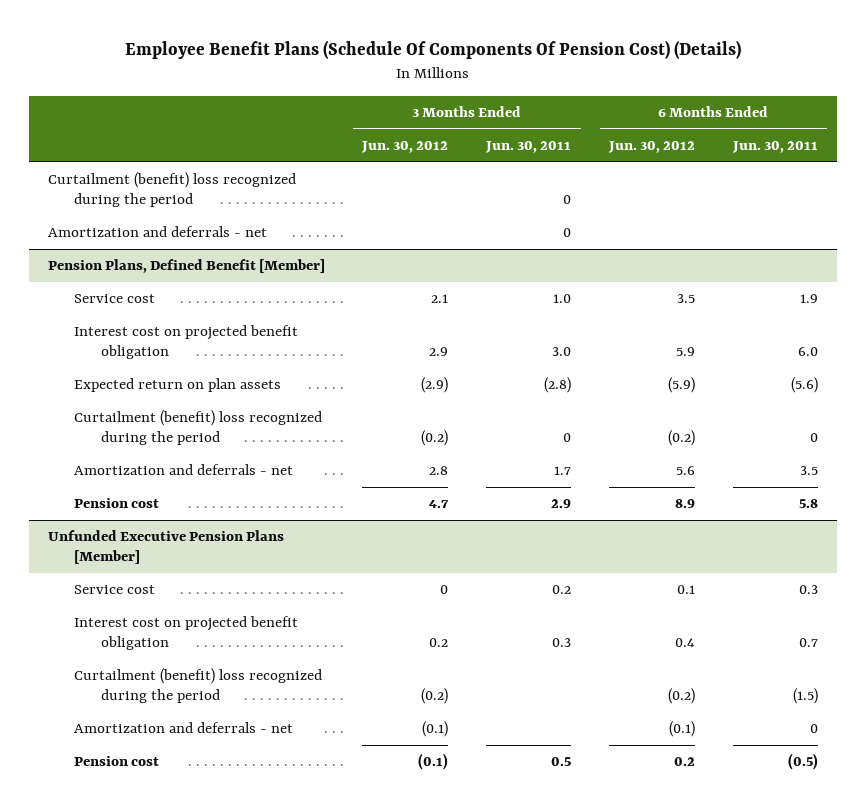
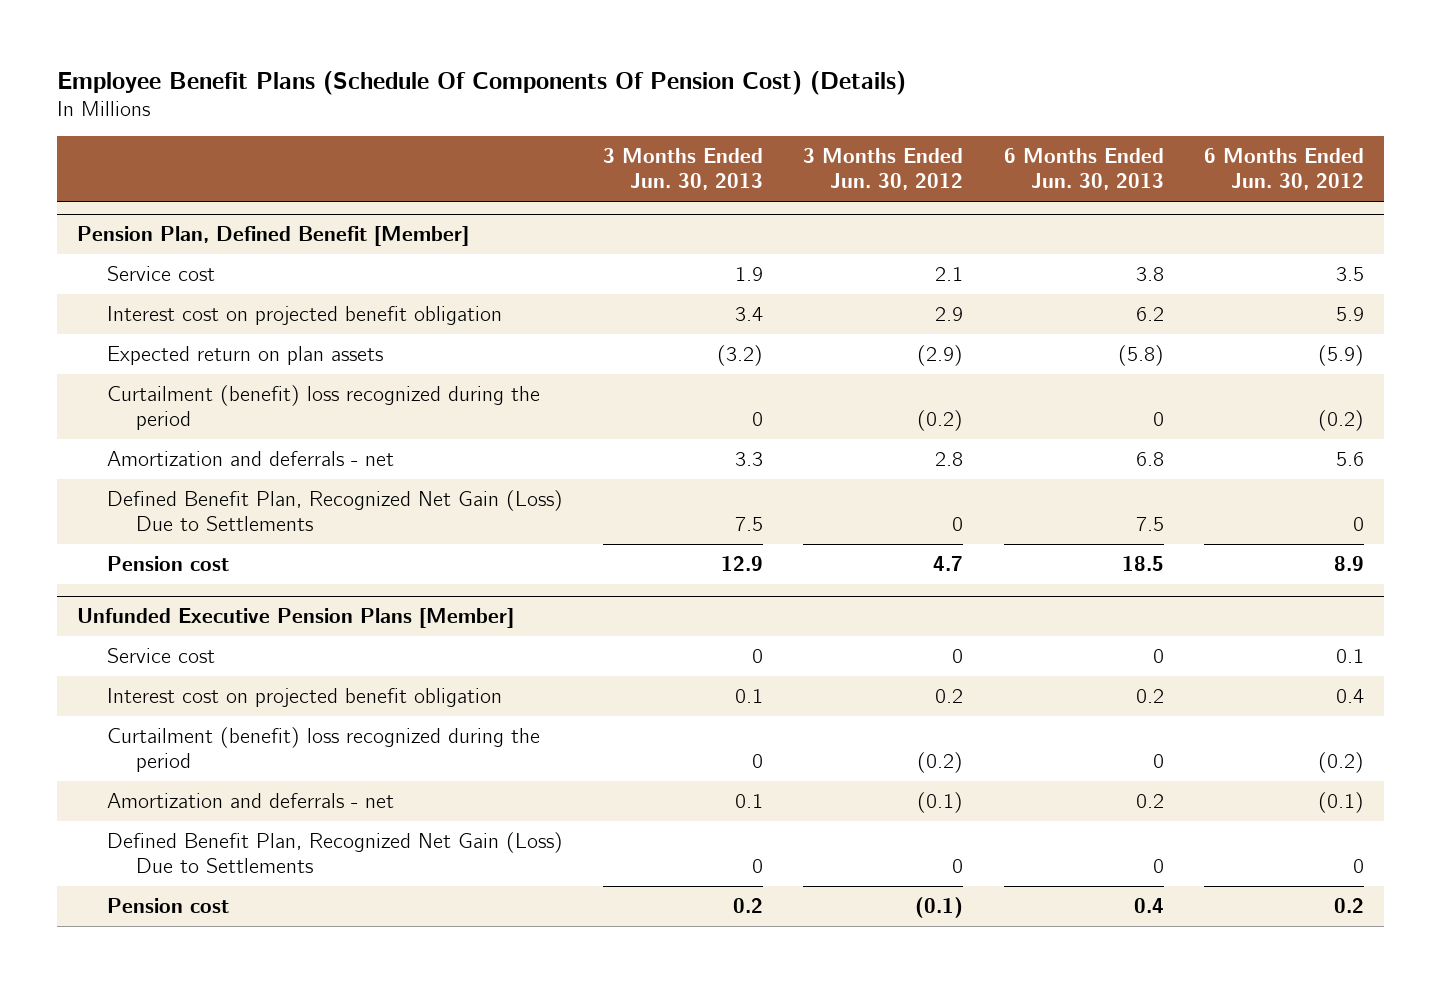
[485,141,572,154] Jun. 30, 2011 -> none
[731,141,818,154] Jun. 30, 2011 -> none
none -> [602,148,763,191] 3 Months Ended Jun. 30, 2013
none -> [1003,148,1164,191] 6 Months Ended Jun. 30, 2013
[47,172,296,208] Curtailment (benefit) loss recognized during the period -> none
[47,226,267,238] Amortization and deferrals - net -> none
[47,259,325,274] Pension Plans, Defined Benefit [Member] -> [77,226,470,247] Pension Plan, Defined Benefit [Member]
none -> [106,489,563,531] Defined Benefit Plan, Recognized Net Gain (Loss) Due to Settlements
none -> [106,831,563,873] Defined Benefit Plan, Recognized Net Gain (Loss) Due to Settlements

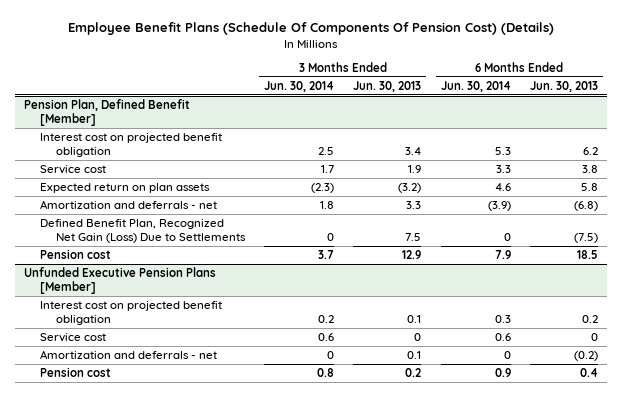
[803,148,964,191] 3 Months Ended Jun. 30, 2012 -> none
[1204,148,1365,191] 6 Months Ended Jun. 30, 2012 -> none
none -> [263,80,334,92] Jun. 30, 2014
none -> [440,80,511,92] Jun. 30, 2014
[106,384,540,430] Curtailment (benefit) loss recognized during the period -> none
[106,265,215,281] Service cost -> [39,164,106,174] Service cost
[1117,344,1164,366] (5.8) -> [580,182,598,191] 5.8
[1135,451,1164,466] 6.8 -> [573,200,598,211] (6.8)
[1135,516,1164,531] 7.5 -> [573,233,598,244] (7.5)
[106,726,540,772] Curtailment (benefit) loss recognized during the period -> none
[106,831,563,873] Defined Benefit Plan, Recognized Net Gain (Loss) Due to Settlements -> none
[106,647,215,663] Service cost -> [39,332,106,342] Service cost
[1135,793,1164,808] 0.2 -> [573,350,598,361] (0.2)

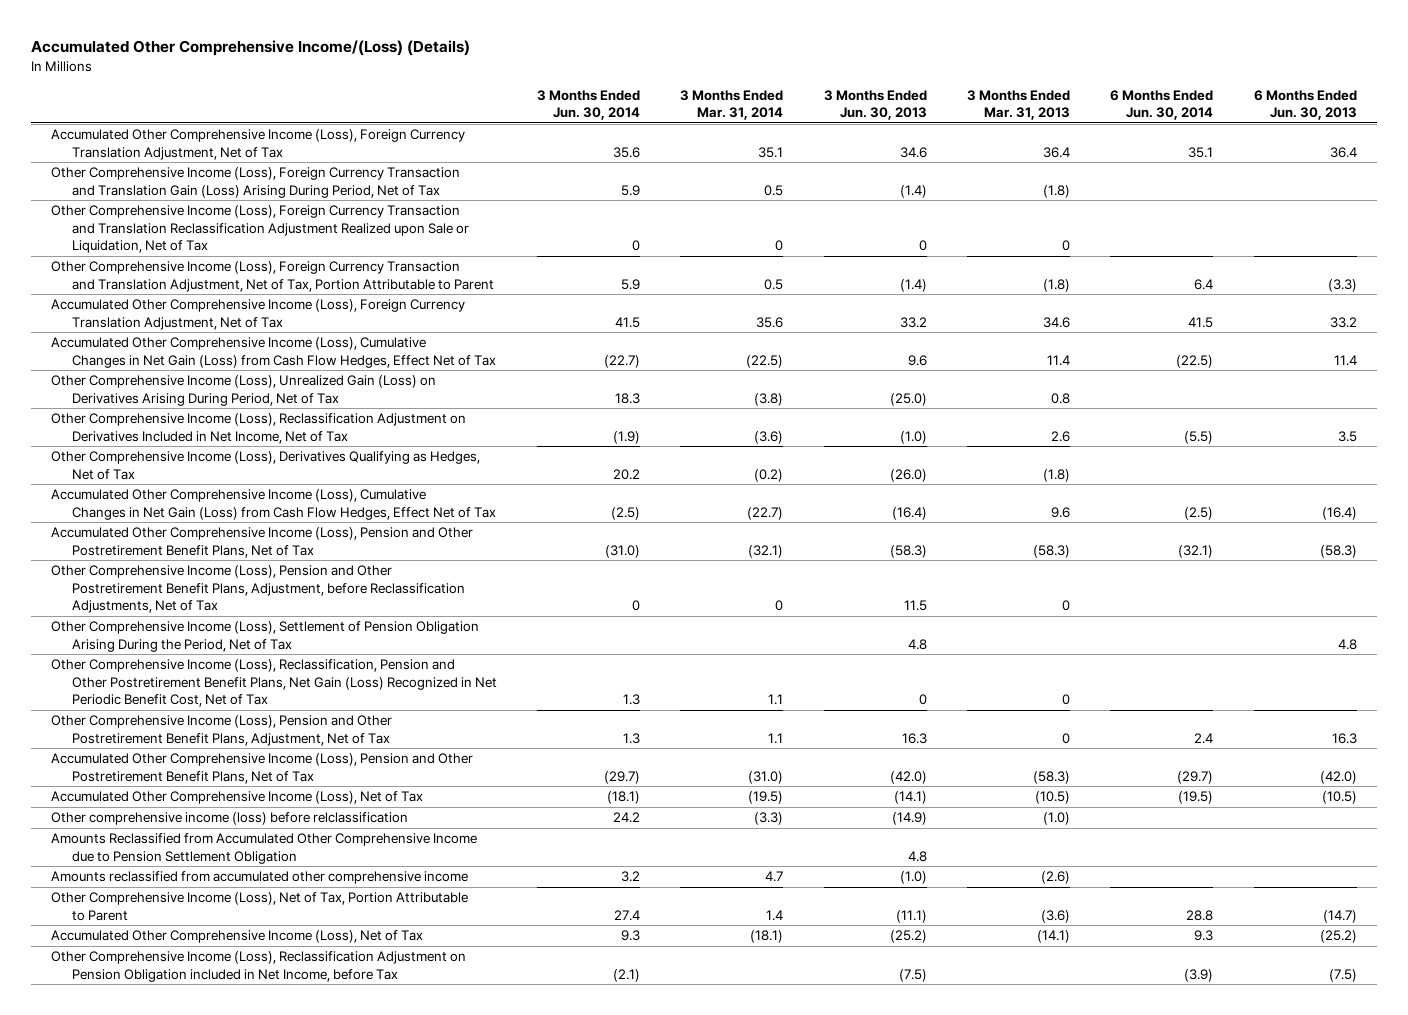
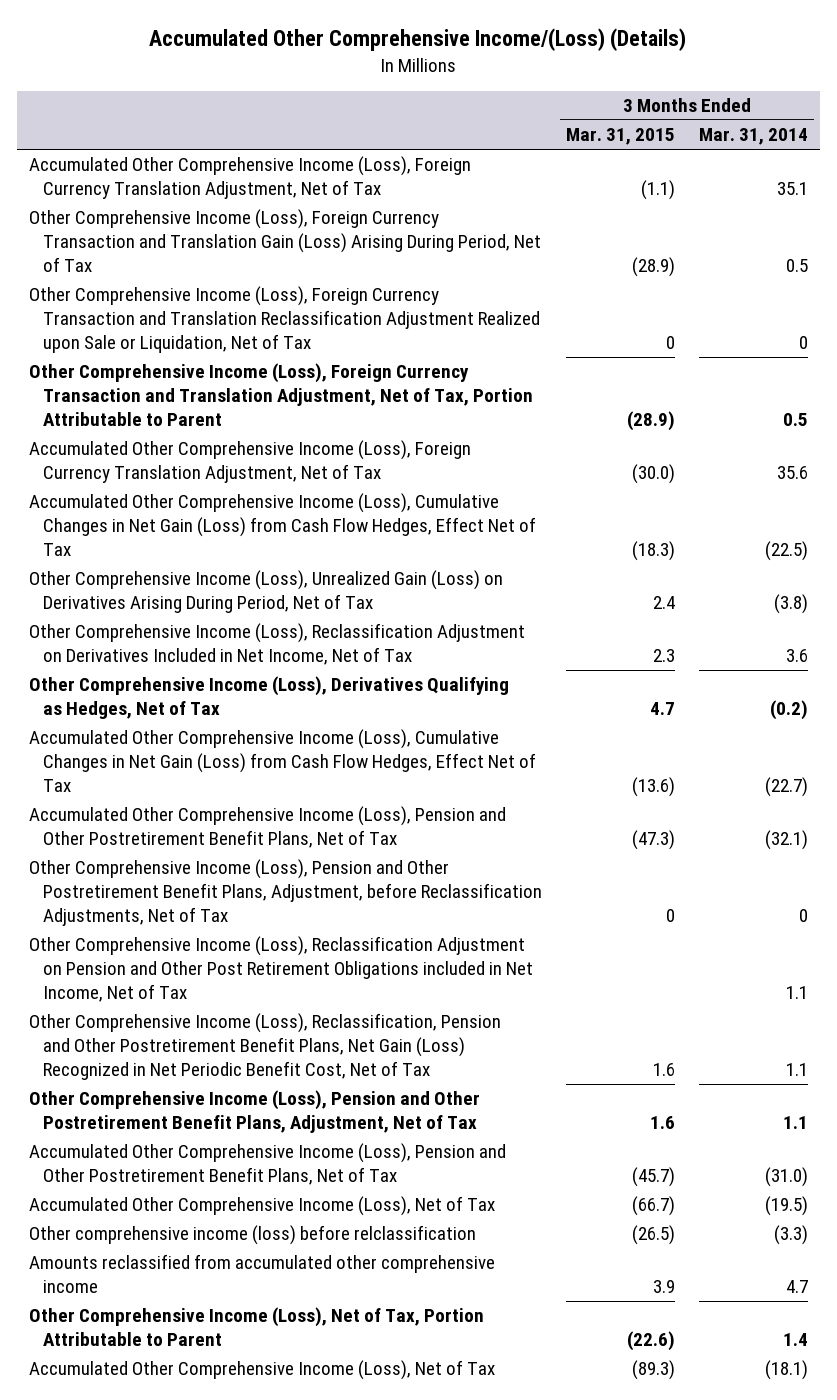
[536,89,640,120] 3 Months Ended Jun. 30, 2014 -> none
[823,89,927,120] 3 Months Ended Jun. 30, 2013 -> none
[966,89,1070,120] 3 Months Ended Mar. 31, 2013 -> none
[1110,89,1214,120] 6 Months Ended Jun. 30, 2014 -> none
[1253,89,1357,120] 6 Months Ended Jun. 30, 2013 -> none
none -> [566,128,676,146] Mar. 31, 2015
[754,430,784,444] (3.6) -> [785,649,808,663] 3.6
[51,621,480,652] Other Comprehensive Income (Loss), Settlement of Pension Obligation Arising During the Period, Net of Tax -> none
none -> [28,936,534,1003] Other Comprehensive Income (Loss), Reclassification Adjustment on Pension and Other Post Retirement Obligations included in Net Income, Net of Tax
[51,833,478,864] Amounts Reclassified from Accumulated Other Comprehensive Income due to Pension Settlement Obligation -> none
[51,951,467,982] Other Comprehensive Income (Loss), Reclassification Adjustment on Pension Obligation included in Net Income, before Tax -> none

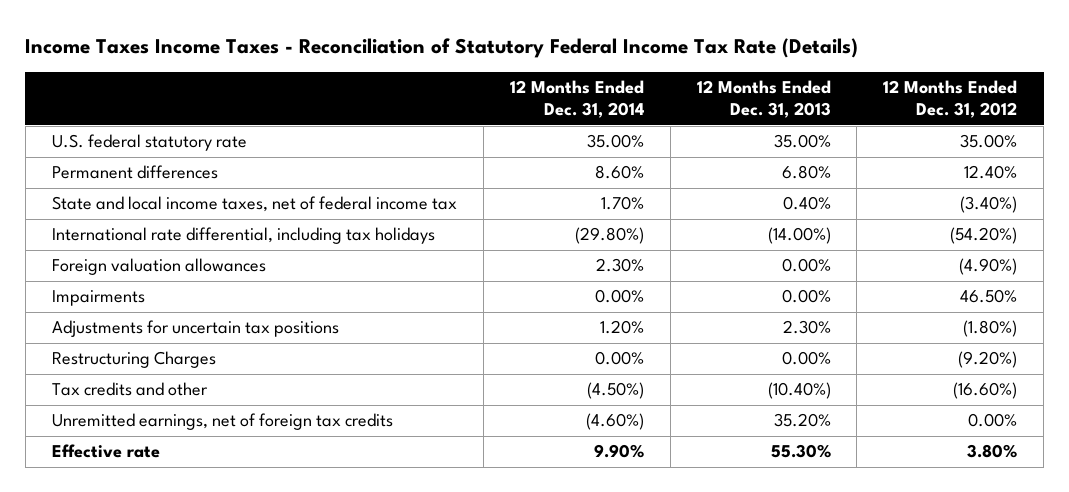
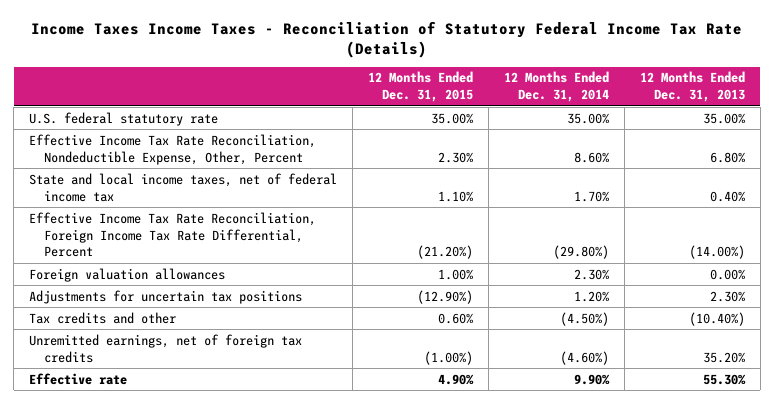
[883,79,1018,119] 12 Months Ended Dec. 31, 2012 -> none
none -> [367,71,473,103] 12 Months Ended Dec. 31, 2015
[51,165,218,180] Permanent differences -> [28,133,316,165] Effective Income Tax Rate Reconciliation, Nondeductible Expense, Other, Percent
[51,227,435,245] International rate differential, including tax holidays -> [28,211,316,258] Effective Income Tax Rate Reconciliation, Foreign Income Tax Rate Differential, Percent
[51,290,145,307] Impairments -> none
[51,351,216,369] Restructuring Charges -> none

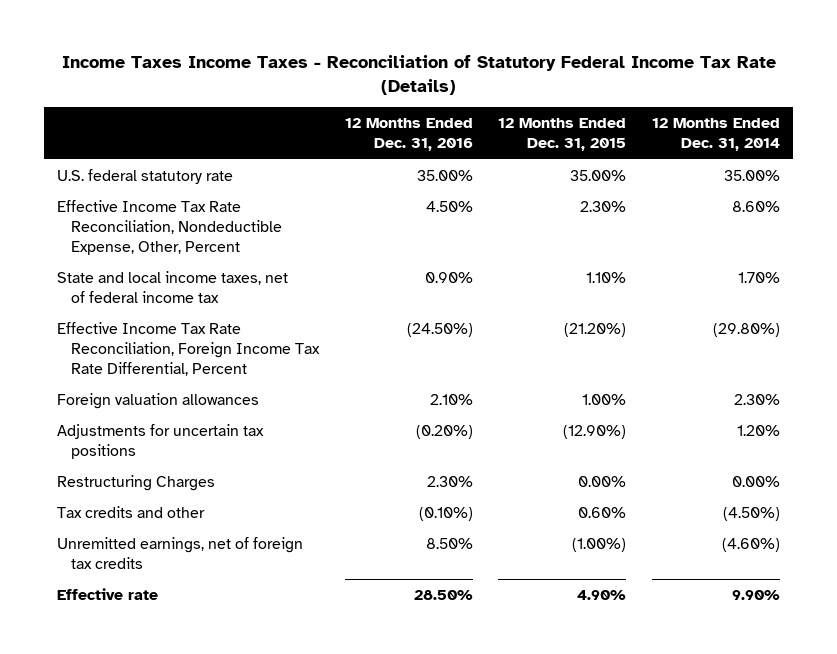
[639,71,745,103] 12 Months Ended Dec. 31, 2013 -> none
none -> [344,118,473,152] 12 Months Ended Dec. 31, 2016
none -> [56,474,215,491] Restructuring Charges

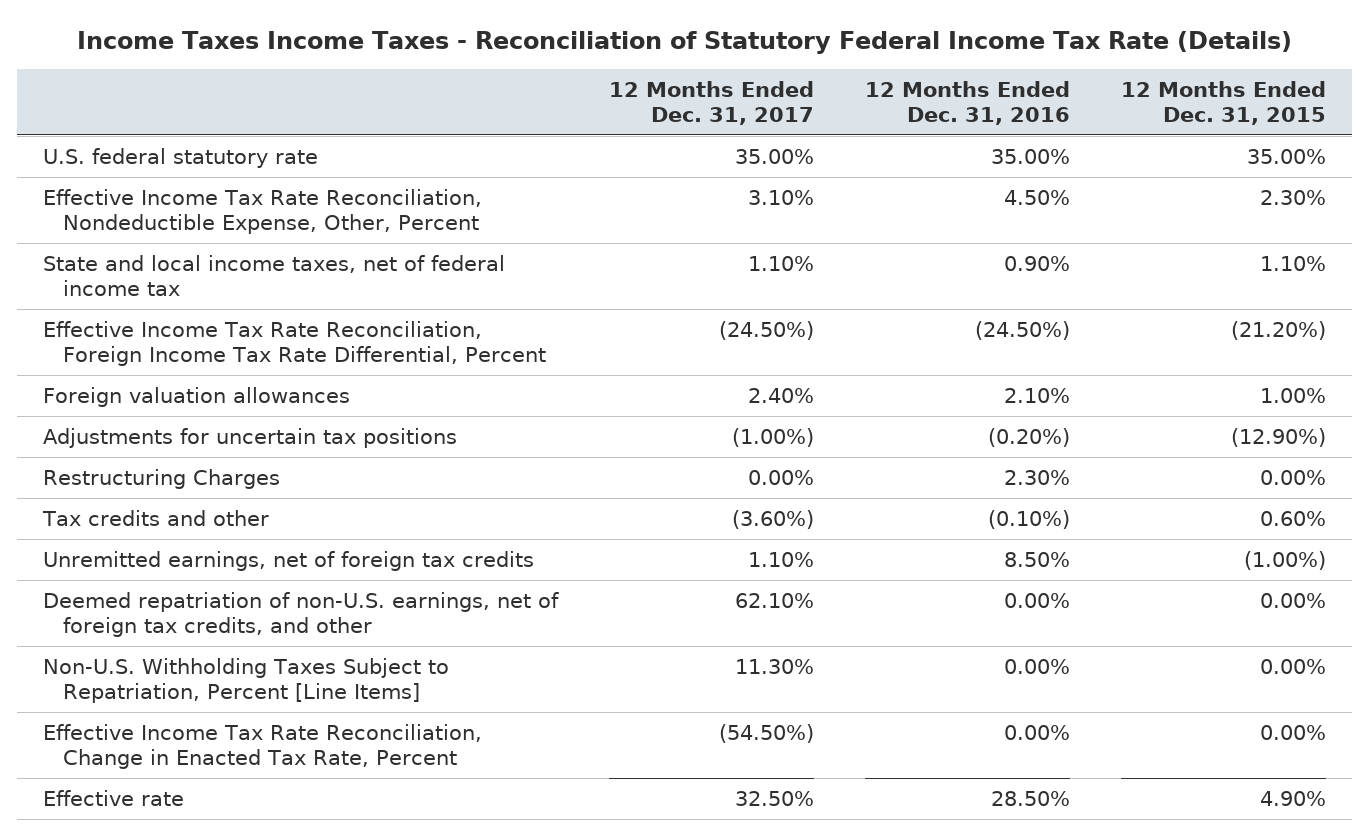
[652,118,781,152] 12 Months Ended Dec. 31, 2014 -> none
none -> [608,80,814,125] 12 Months Ended Dec. 31, 2017
none -> [42,591,559,638] Deemed repatriation of non-U.S. earnings, net of foreign tax credits, and other
none -> [42,657,449,704] Non-U.S. Withholding Taxes Subject to Repatriation, Percent [Line Items]
none -> [42,723,482,770] Effective Income Tax Rate Reconciliation, Change in Enacted Tax Rate, Percent

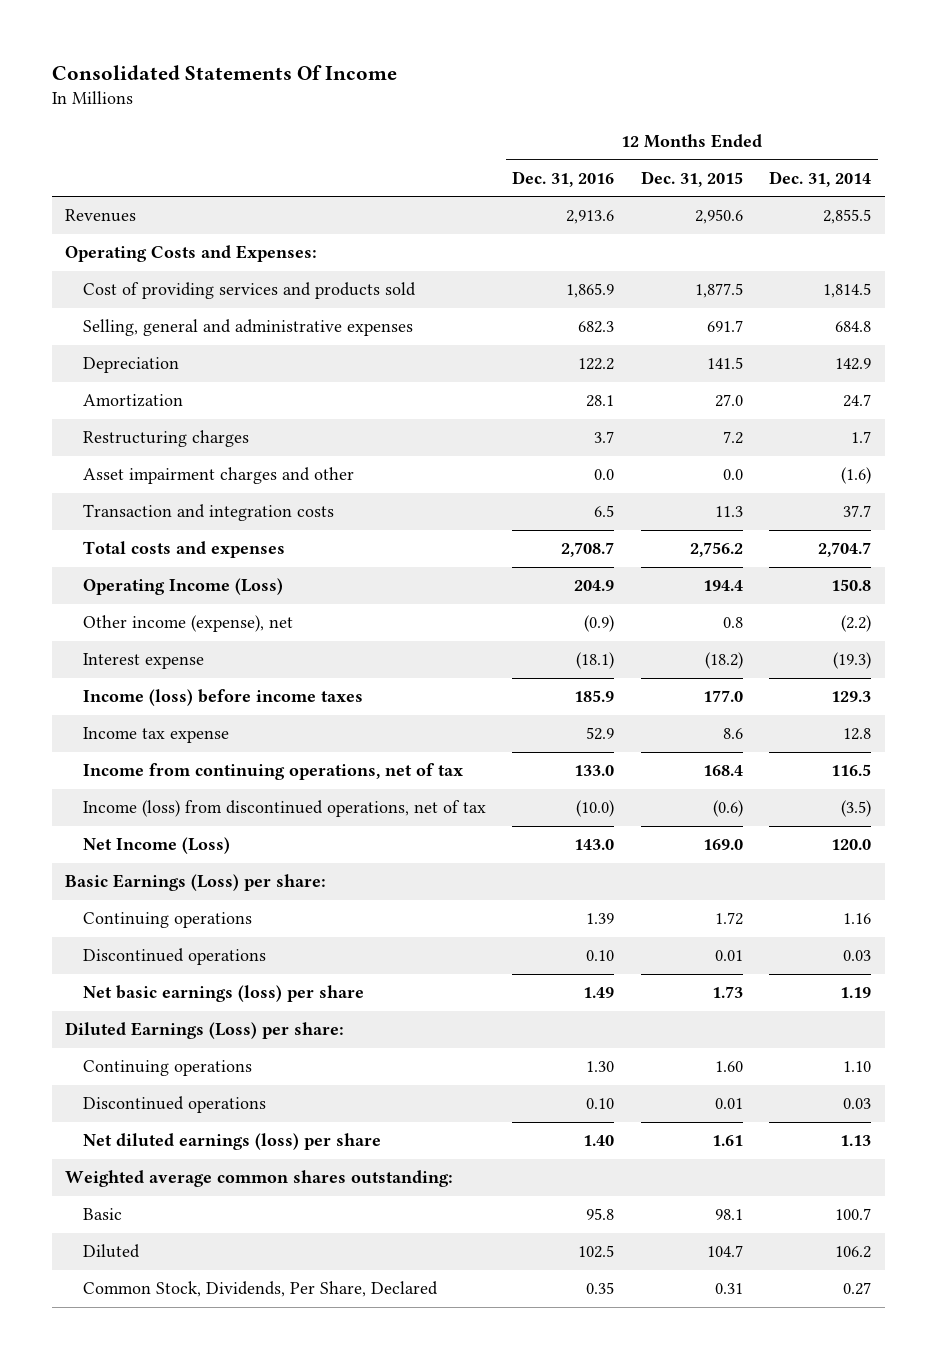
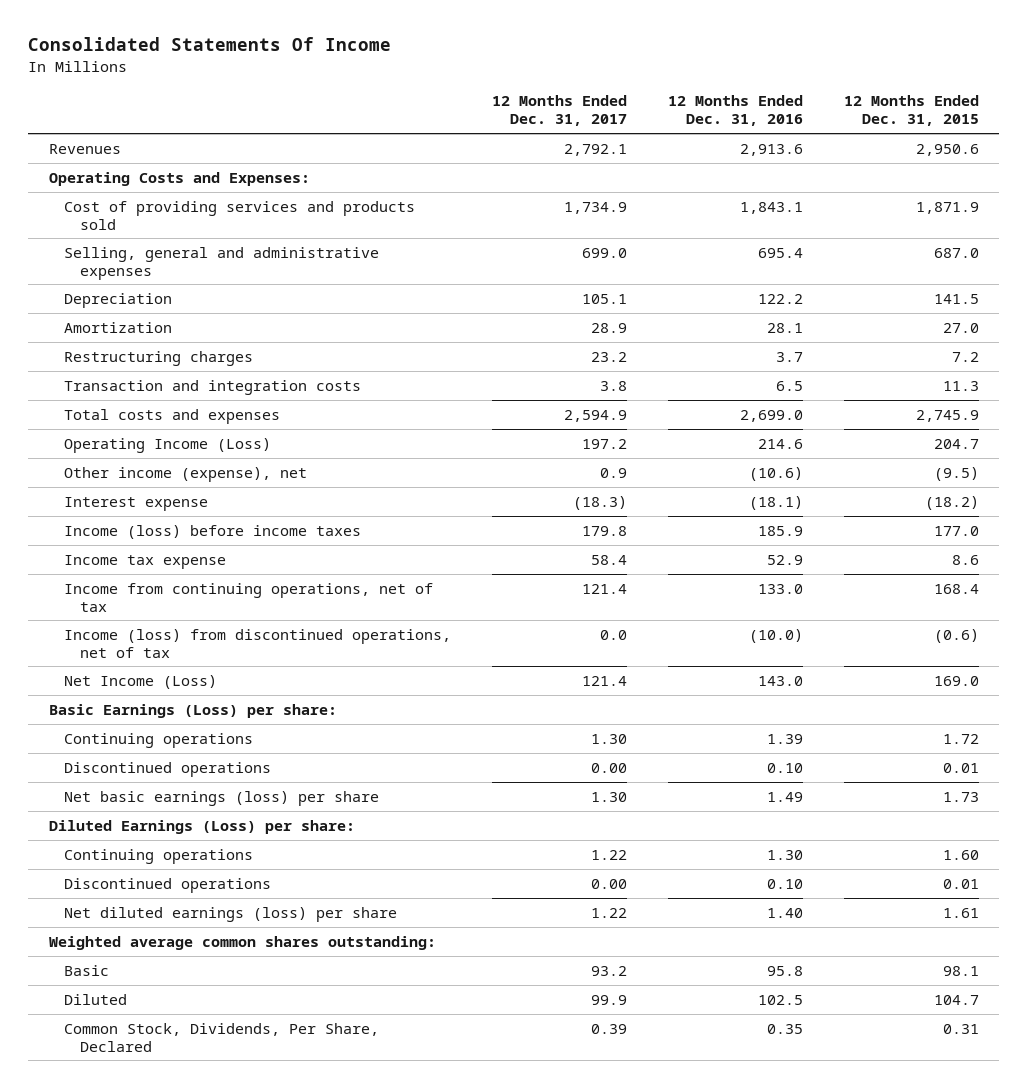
[769,170,872,187] Dec. 31, 2014 -> none
none -> [491,95,627,127] 12 Months Ended Dec. 31, 2017
[566,283,615,299] 1,865.9 -> [739,201,803,214] 1,843.1
[694,283,743,299] 1,877.5 -> [915,201,979,214] 1,871.9
[578,321,615,334] 682.3 -> [757,247,803,258] 695.4
[706,320,743,333] 691.7 -> [933,247,979,258] 687.0
[82,467,354,485] Asset impairment charges and other -> none
[561,542,615,558] 2,708.7 -> [739,409,803,422] 2,699.0
[689,542,743,558] 2,756.2 -> [915,409,979,422] 2,745.9
[574,580,615,592] 204.9 -> [757,438,803,449] 214.6
[702,580,743,592] 194.4 -> [933,438,979,449] 204.7
[584,615,615,633] (0.9) -> [748,466,803,481] (10.6)
[722,617,743,629] 0.8 -> [933,466,979,481] (9.5)

